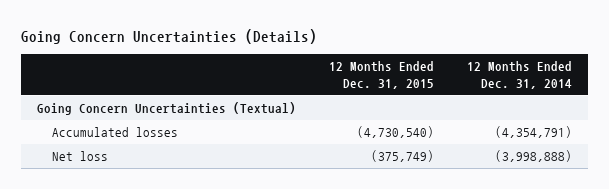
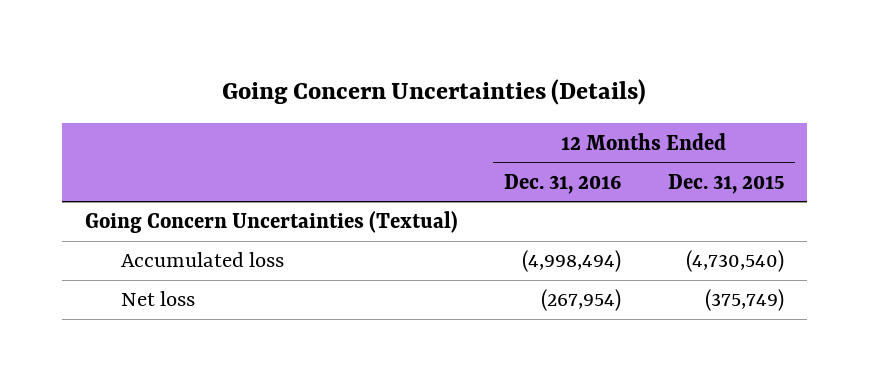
[466,61,572,89] 12 Months Ended Dec. 31, 2014 -> none
none -> [504,173,622,194] Dec. 31, 2016
[52,126,179,137] Accumulated losses -> [120,252,284,268] Accumulated loss

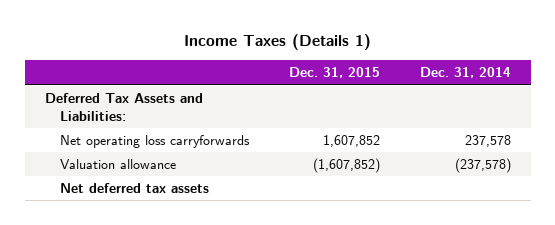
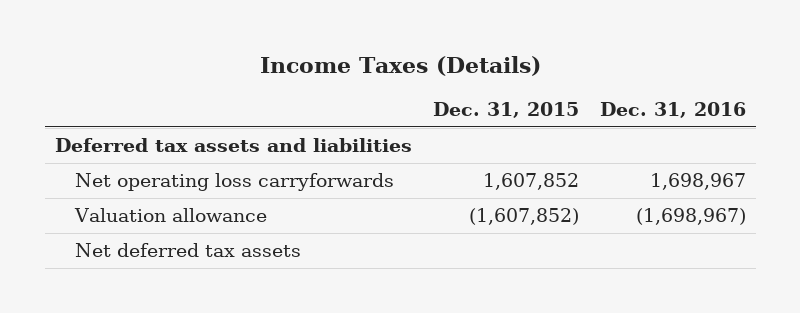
[183,34,371,51] Income Taxes (Details 1) -> [260,56,542,77] Income Taxes (Details)
[419,67,511,79] Dec. 31, 2014 -> none
none -> [599,102,746,119] Dec. 31, 2016
[44,93,203,121] Deferred Tax Assets and Liabilities: -> [54,138,412,153] Deferred tax assets and liabilities

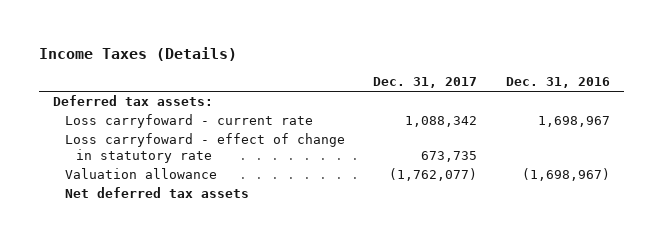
[432,102,579,119] Dec. 31, 2015 -> none
none -> [373,77,478,89] Dec. 31, 2017
[54,138,412,153] Deferred tax assets and liabilities -> [53,95,214,107] Deferred tax assets:
[74,173,394,192] Net operating loss carryforwards -> [64,114,313,129] Loss carryfoward - current rate
none -> [64,133,345,164] Loss carryfoward - effect of change in statutory rate

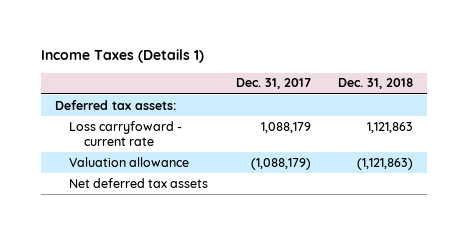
[39,46,238,61] Income Taxes (Details) -> [41,49,205,64] Income Taxes (Details 1)
[505,77,610,89] Dec. 31, 2016 -> none
none -> [337,78,413,90] Dec. 31, 2018
[64,133,345,164] Loss carryfoward - effect of change in statutory rate -> none
[405,116,478,128] 1,088,342 -> [260,121,311,133] 1,088,179
[389,168,478,182] (1,762,077) -> [250,157,311,170] (1,088,179)

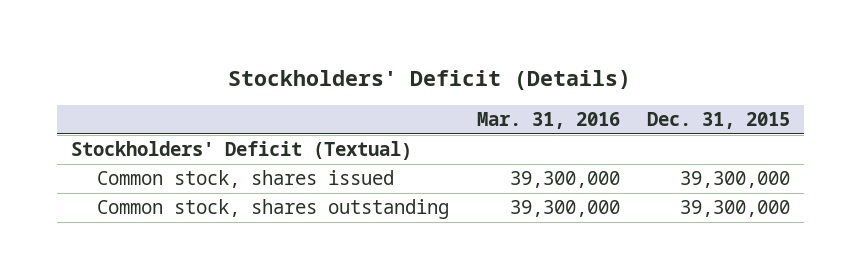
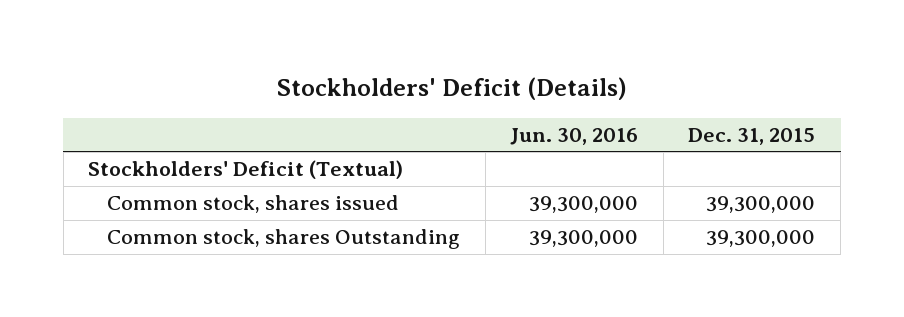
[476,112,620,130] Mar. 31, 2016 -> none
none -> [510,127,639,145] Jun. 30, 2016
[97,199,450,220] Common stock, shares outstanding -> [107,229,461,250] Common stock, shares Outstanding

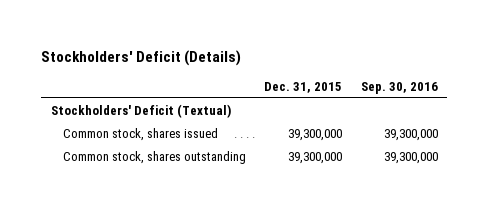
[510,127,639,145] Jun. 30, 2016 -> none
none -> [360,81,438,94] Sep. 30, 2016
[107,229,461,250] Common stock, shares Outstanding -> [63,151,247,165] Common stock, shares outstanding

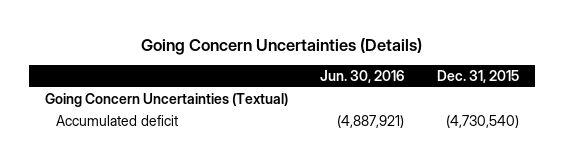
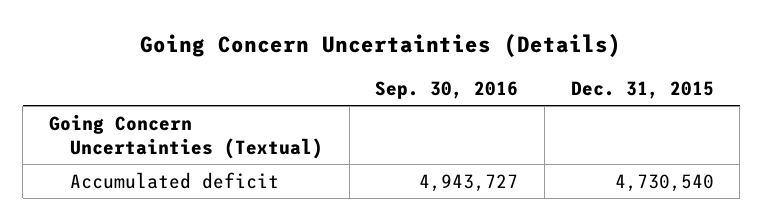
[320,69,405,83] Jun. 30, 2016 -> none
none -> [375,81,519,100] Sep. 30, 2016
[445,115,519,129] (4,730,540) -> [614,173,714,192] 4,730,540

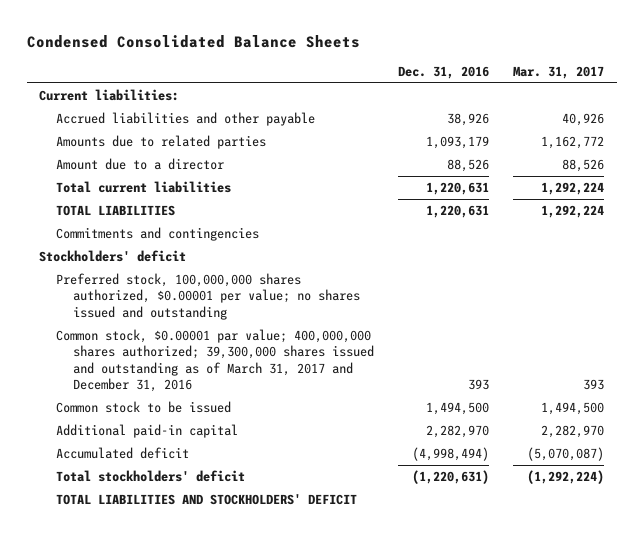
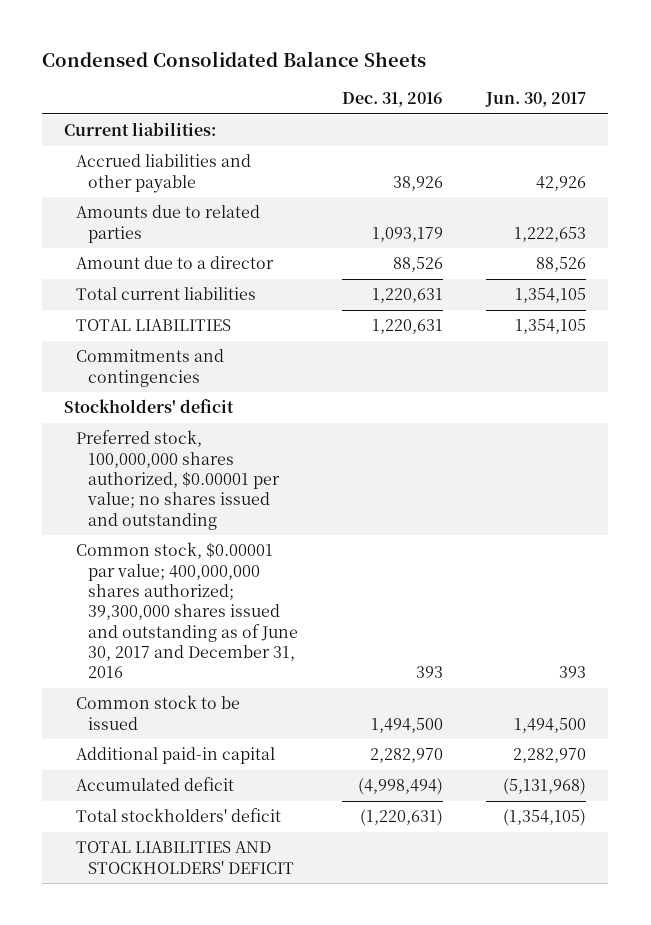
[513,65,605,79] Mar. 31, 2017 -> none
none -> [485,92,587,108] Jun. 30, 2017
[55,329,374,393] Common stock, $0.00001 par value; 400,000,000 shares authorized; 39,300,000 shares issued and outstanding as of March 31, 2017 and December 31, 2016 -> [75,542,298,679] Common stock, $0.00001 par value; 400,000,000 shares authorized; 39,300,000 shares issued and outstanding as of June 30, 2017 and December 31, 2016

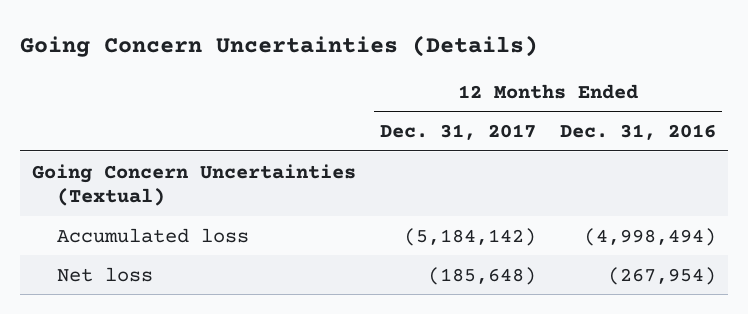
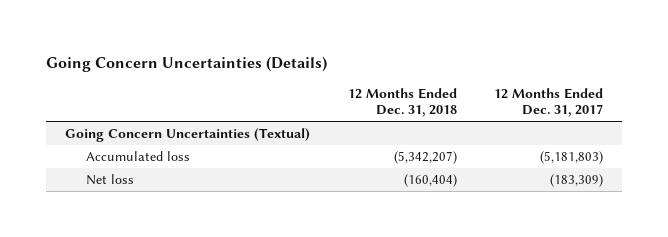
[559,124,716,141] Dec. 31, 2016 -> none
none -> [347,87,457,118] 12 Months Ended Dec. 31, 2018
[404,227,537,246] (5,184,142) -> [540,151,604,165] (5,181,803)
[428,266,537,285] (185,648) -> [550,174,604,188] (183,309)

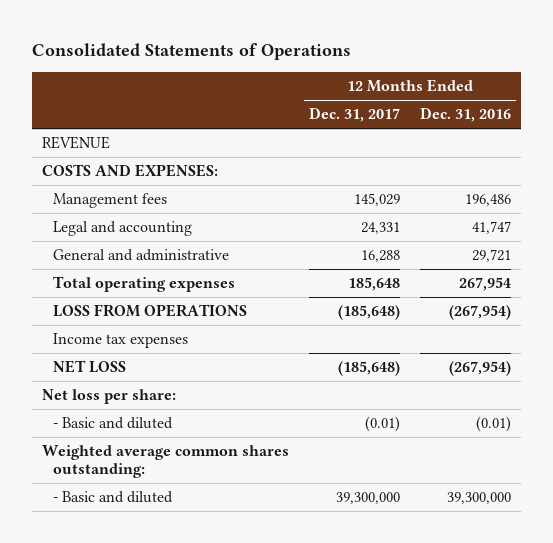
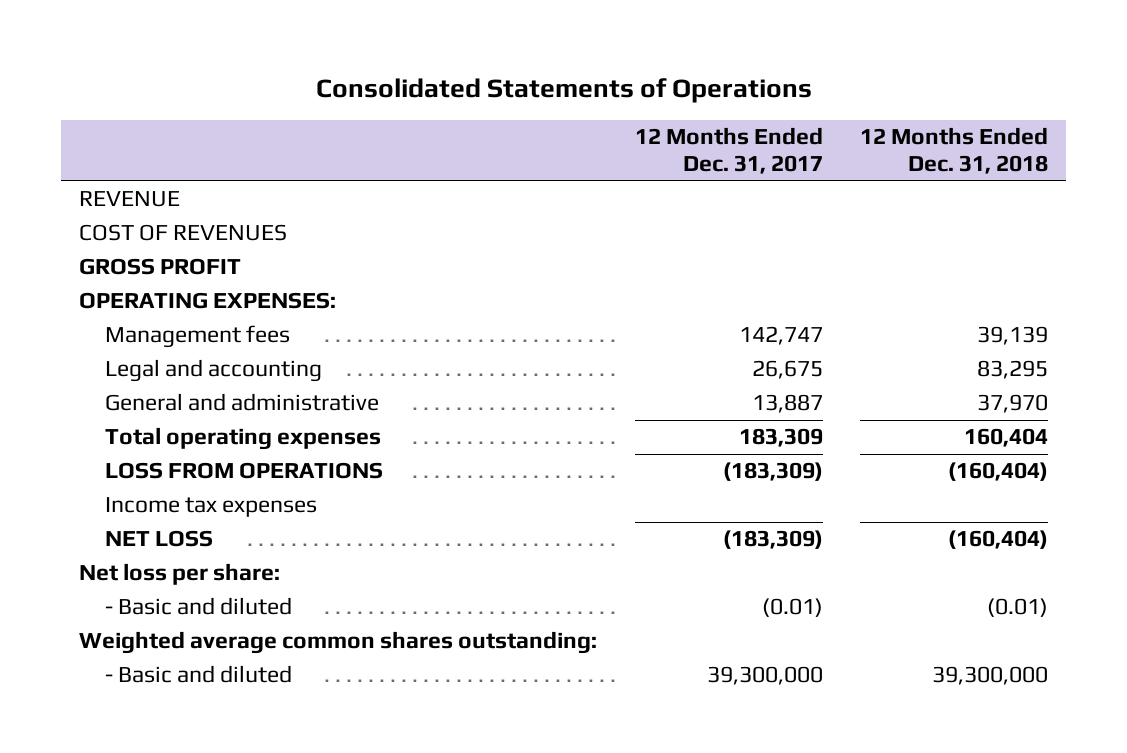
[419,107,511,123] Dec. 31, 2016 -> none
none -> [859,127,1048,175] 12 Months Ended Dec. 31, 2018
[41,164,218,178] COSTS AND EXPENSES: -> none
none -> [79,224,288,242] COST OF REVENUES
none -> [79,258,242,276] GROSS PROFIT
none -> [79,292,337,310] OPERATING EXPENSES:
[353,193,400,207] 145,029 -> [738,326,823,346] 142,747
[360,222,400,235] 24,331 -> [751,360,823,380] 26,675
[360,250,400,263] 16,288 -> [751,394,823,414] 13,887
[347,277,400,292] 185,648 -> [738,428,823,448] 183,309
[337,305,400,321] (185,648) -> [722,462,823,482] (183,309)
[337,361,400,377] (185,648) -> [722,530,823,550] (183,309)

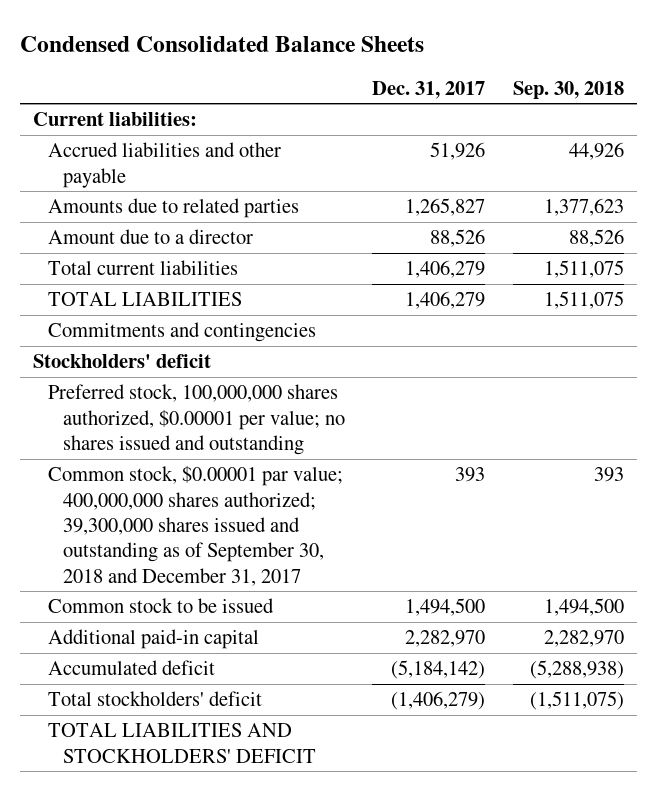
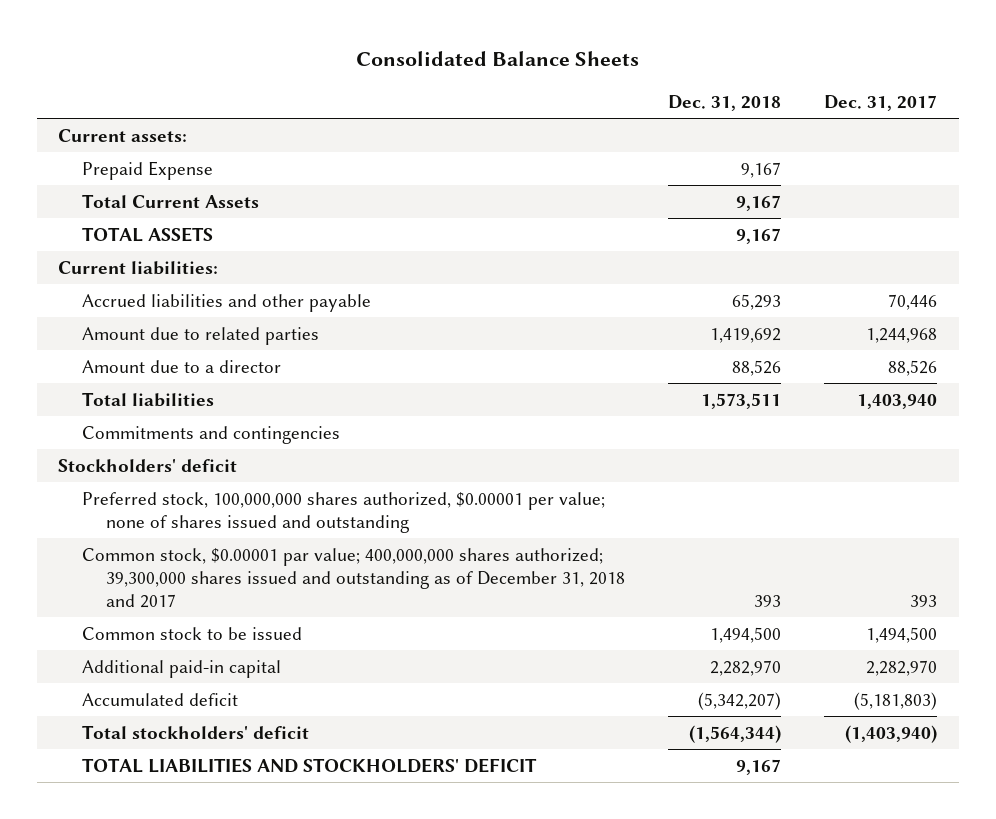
[19,35,424,52] Condensed Consolidated Balance Sheets -> [355,51,639,67] Consolidated Balance Sheets
[512,80,624,99] Sep. 30, 2018 -> none
none -> [667,94,781,111] Dec. 31, 2018
none -> [58,128,188,142] Current assets:
none -> [82,160,214,180] Prepaid Expense
none -> [82,193,260,208] Total Current Assets
none -> [82,226,214,242] TOTAL ASSETS
[430,142,486,161] 51,926 -> [888,293,938,310] 70,446
[48,198,300,219] Amounts due to related parties -> [82,326,320,345] Amount due to related parties
[405,198,486,217] 1,265,827 -> [866,327,938,343] 1,244,968
[48,260,239,276] Total current liabilities -> none
[48,292,243,307] TOTAL LIABILITIES -> [82,391,215,407] Total liabilities
[405,291,486,310] 1,406,279 -> [857,393,938,409] 1,403,940
[48,384,345,456] Preferred stock, 100,000,000 shares authorized, $0.00001 per value; no shares issued and outstanding -> [82,491,606,533] Preferred stock, 100,000,000 shares authorized, $0.00001 per value; none of shares issued and outstanding
[48,466,344,586] Common stock, $0.00001 par value; 400,000,000 shares authorized; 39,300,000 shares issued and outstanding as of September 30, 2018 and December 31, 2017 -> [82,547,625,608] Common stock, $0.00001 par value; 400,000,000 shares authorized; 39,300,000 shares issued and outstanding as of December 31, 2018 and 2017
[391,660,486,680] (5,184,142) -> [854,691,938,710] (5,181,803)
[391,691,486,711] (1,406,279) -> [845,724,938,743] (1,403,940)

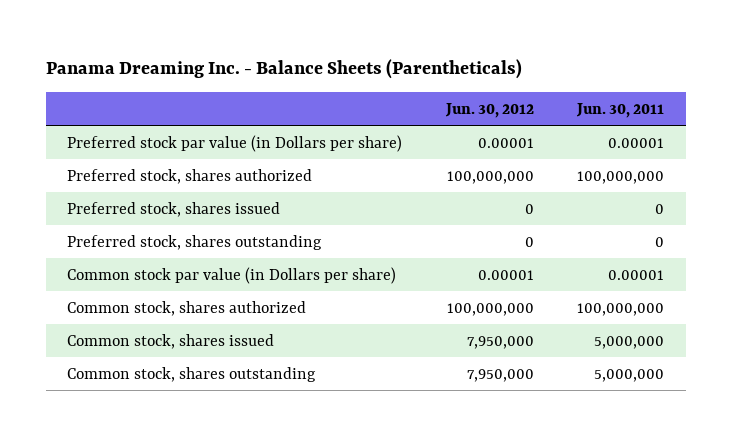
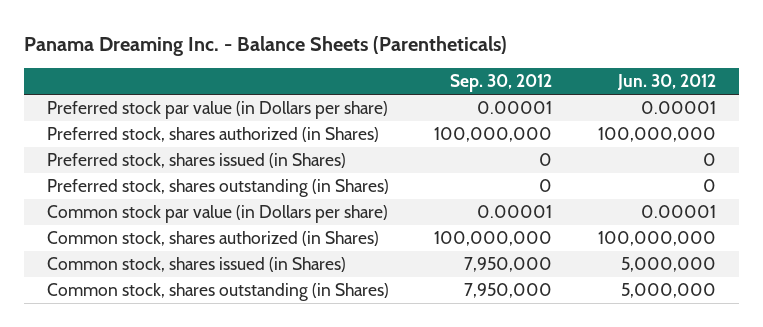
[576,102,665,118] Jun. 30, 2011 -> none
none -> [450,74,553,93] Sep. 30, 2012
[67,168,313,184] Preferred stock, shares authorized -> [46,127,379,143] Preferred stock, shares authorized (in Shares)
[67,201,281,217] Preferred stock, shares issued -> [46,153,346,169] Preferred stock, shares issued (in Shares)
[67,234,323,250] Preferred stock, shares outstanding -> [46,179,389,198] Preferred stock, shares outstanding (in Shares)
[67,300,307,316] Common stock, shares authorized -> [46,231,379,247] Common stock, shares authorized (in Shares)
[67,333,275,349] Common stock, shares issued -> [46,257,346,273] Common stock, shares issued (in Shares)
[466,335,534,349] 7,950,000 -> [621,257,717,273] 5,000,000
[67,366,317,382] Common stock, shares outstanding -> [46,283,389,302] Common stock, shares outstanding (in Shares)
[466,368,534,382] 7,950,000 -> [621,283,717,299] 5,000,000

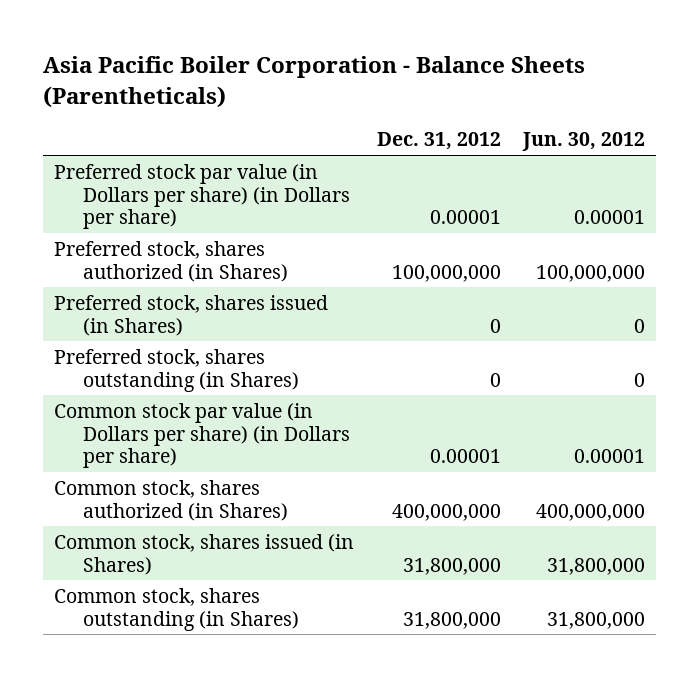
[23,35,507,56] Panama Dreaming Inc. - Balance Sheets (Parentheticals) -> [42,56,585,108] Asia Pacific Boiler Corporation - Balance Sheets (Parentheticals)
[450,74,553,93] Sep. 30, 2012 -> none
none -> [376,132,501,151] Dec. 31, 2012
[46,101,388,120] Preferred stock par value (in Dollars per share) -> [54,163,350,230] Preferred stock par value (in Dollars per share) (in Dollars per share)
[46,205,388,224] Common stock par value (in Dollars per share) -> [54,402,350,469] Common stock par value (in Dollars per share) (in Dollars per share)
[598,231,717,247] 100,000,000 -> [535,503,645,521] 400,000,000
[621,257,717,273] 5,000,000 -> [546,557,645,575] 31,800,000
[621,283,717,299] 5,000,000 -> [546,611,645,629] 31,800,000

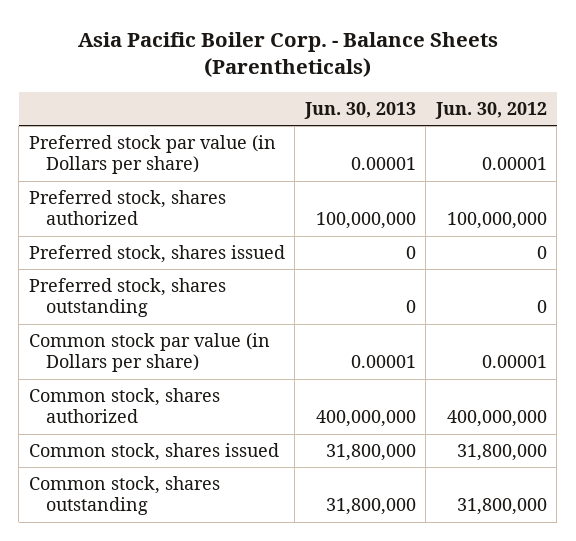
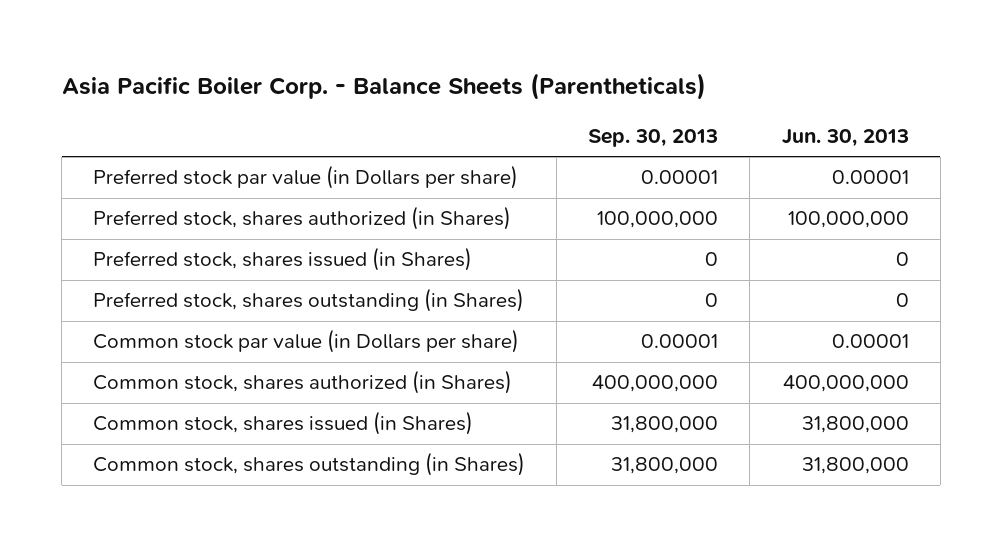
[434,101,547,119] Jun. 30, 2012 -> none
none -> [588,128,719,147] Sep. 30, 2013
[28,190,226,226] Preferred stock, shares authorized -> [93,206,512,231] Preferred stock, shares authorized (in Shares)
[28,245,285,264] Preferred stock, shares issued -> [93,247,473,272] Preferred stock, shares issued (in Shares)
[28,278,226,318] Preferred stock, shares outstanding -> [93,288,525,313] Preferred stock, shares outstanding (in Shares)
[28,388,220,424] Common stock, shares authorized -> [93,370,513,395] Common stock, shares authorized (in Shares)
[28,443,279,462] Common stock, shares issued -> [93,411,474,436] Common stock, shares issued (in Shares)
[28,476,220,516] Common stock, shares outstanding -> [93,452,526,477] Common stock, shares outstanding (in Shares)

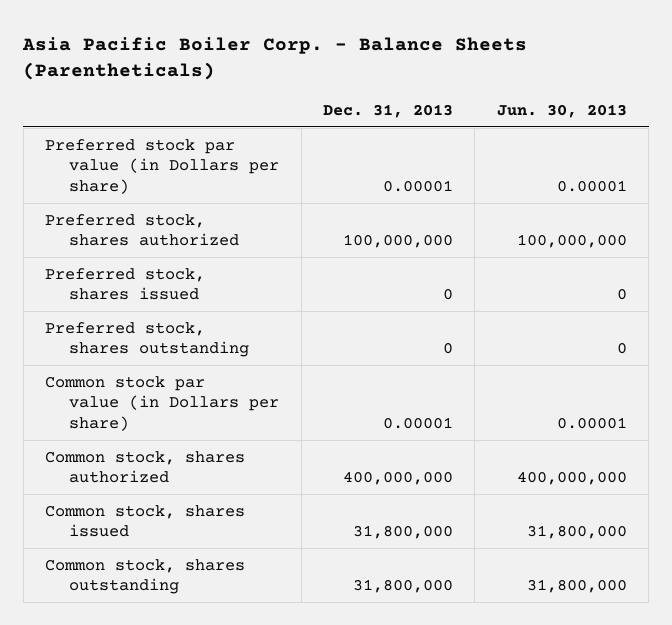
[588,128,719,147] Sep. 30, 2013 -> none
none -> [323,104,454,119] Dec. 31, 2013
[93,206,512,231] Preferred stock, shares authorized (in Shares) -> [45,213,240,247] Preferred stock, shares authorized
[93,247,473,272] Preferred stock, shares issued (in Shares) -> [45,267,206,301] Preferred stock, shares issued
[93,288,525,313] Preferred stock, shares outstanding (in Shares) -> [45,321,250,358] Preferred stock, shares outstanding
[93,370,513,395] Common stock, shares authorized (in Shares) -> [45,450,246,484] Common stock, shares authorized
[93,411,474,436] Common stock, shares issued (in Shares) -> [45,504,246,538] Common stock, shares issued
[93,452,526,477] Common stock, shares outstanding (in Shares) -> [45,558,246,595] Common stock, shares outstanding

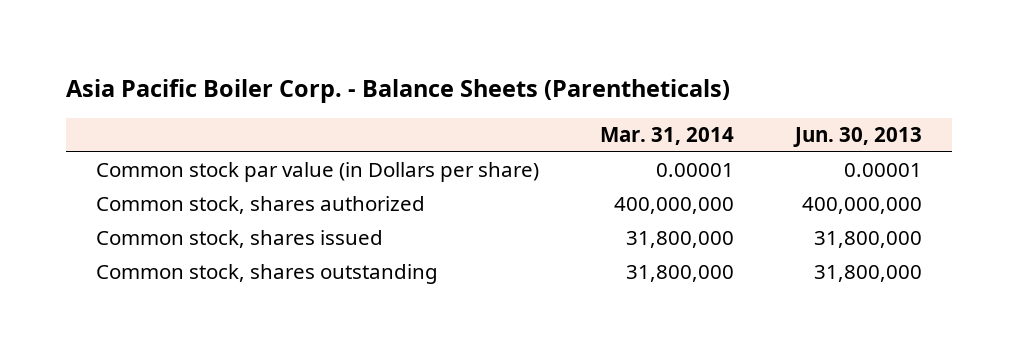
[323,104,454,119] Dec. 31, 2013 -> none
none -> [600,127,735,146] Mar. 31, 2014
[45,138,280,194] Preferred stock par value (in Dollars per share) -> none
[45,213,240,247] Preferred stock, shares authorized -> none
[45,267,206,301] Preferred stock, shares issued -> none
[45,321,250,358] Preferred stock, shares outstanding -> none

